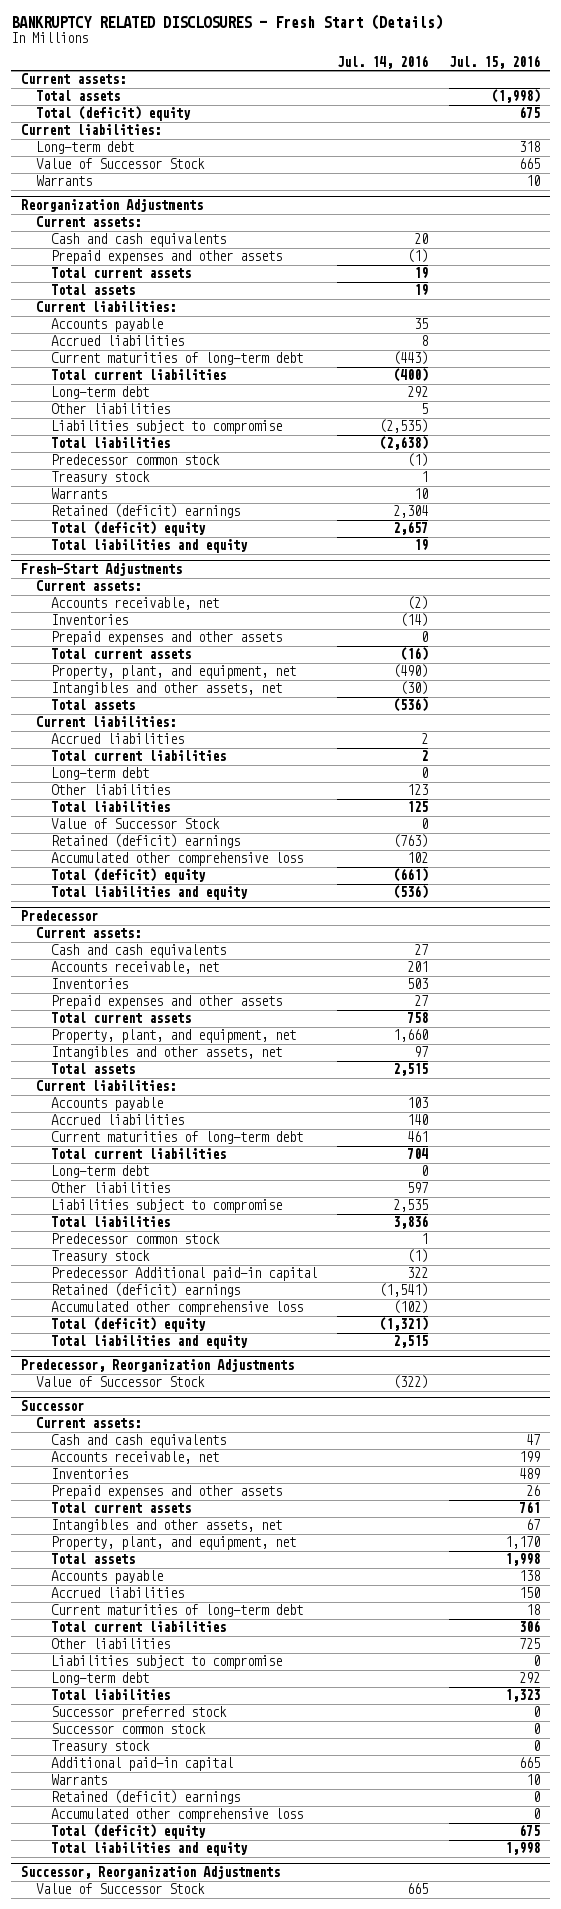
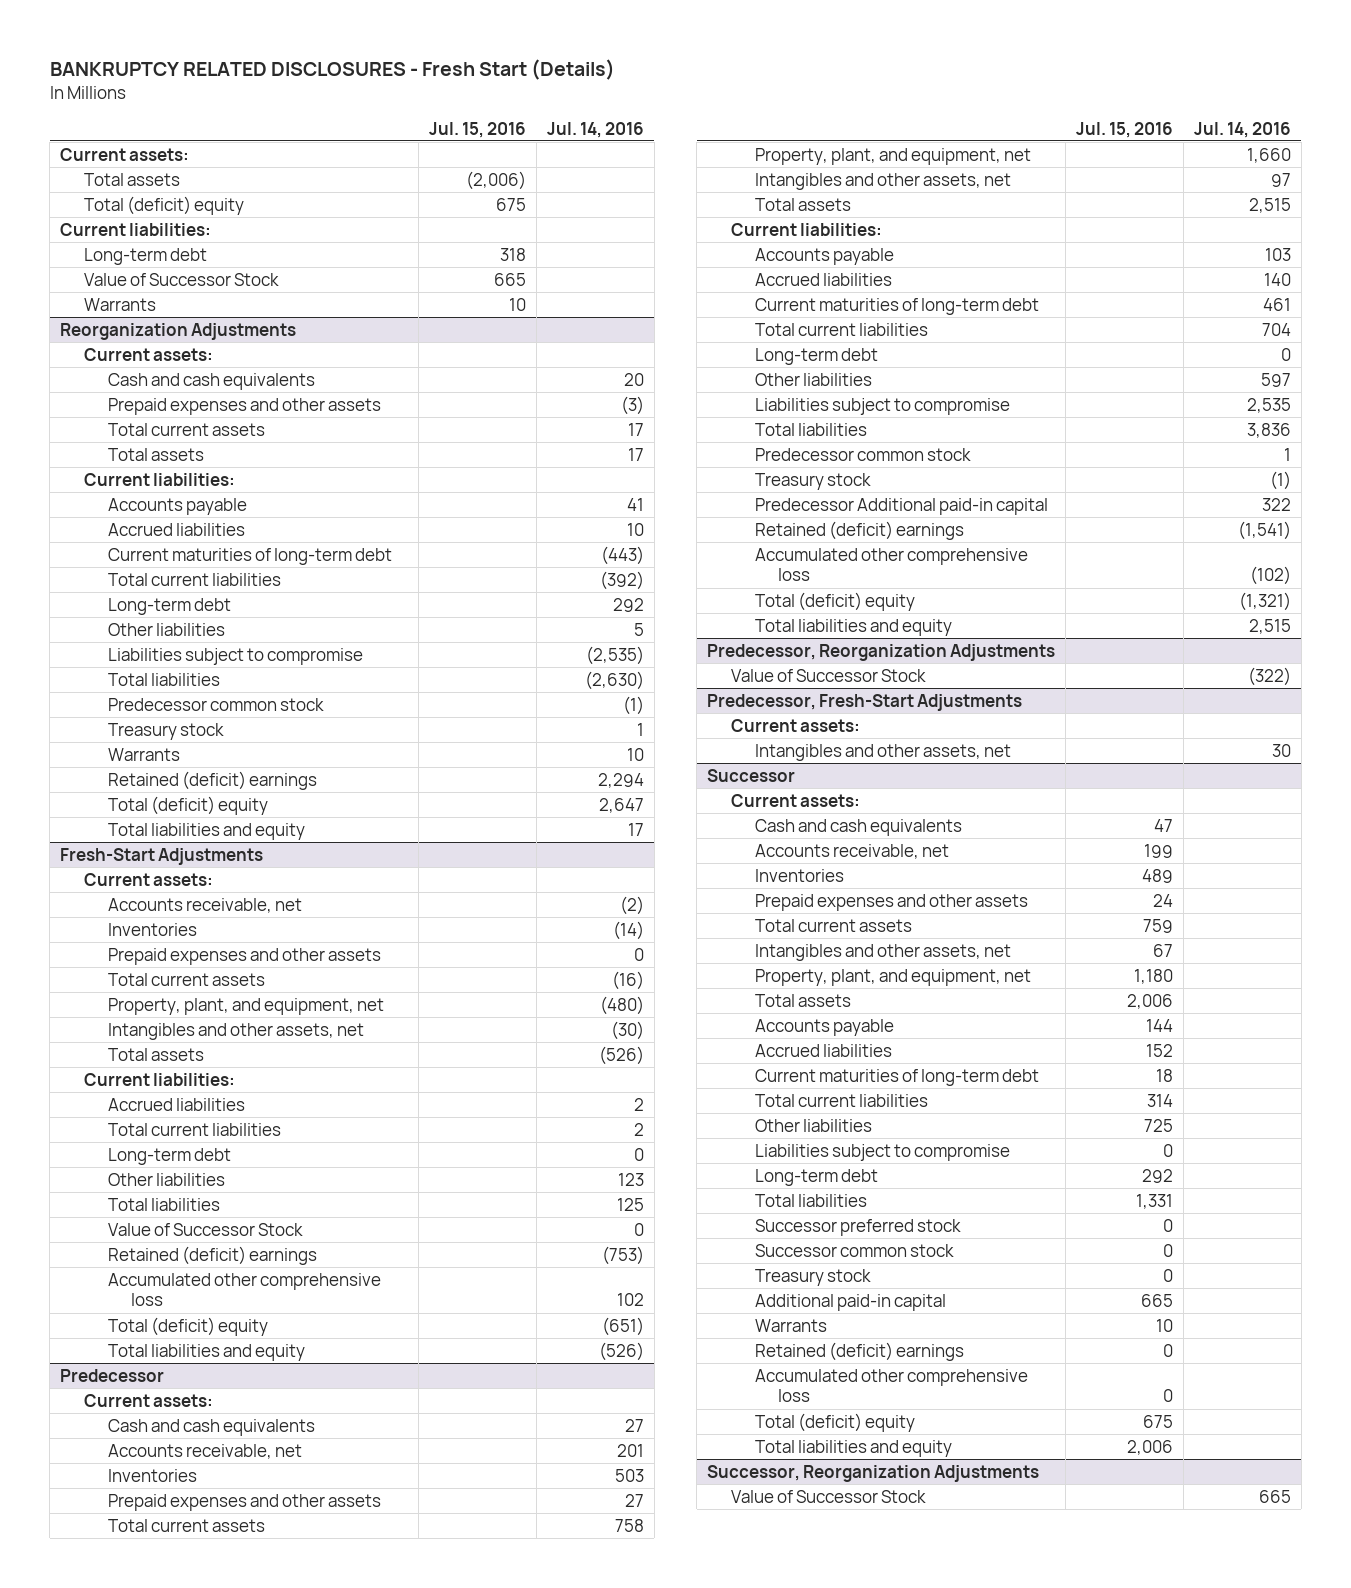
[490,89,540,104] (1,998) -> [466,170,527,190] (2,006)
[407,249,429,264] (1) -> [621,395,645,415] (3)
[414,267,429,280] 19 -> [628,422,645,436] 17
[414,284,429,297] 19 -> [628,447,645,461] 17
[414,318,429,330] 35 -> [627,497,645,511] 41
[421,335,429,347] 8 -> [627,522,645,536] 10
[393,368,429,383] (400) -> [600,570,645,590] (392)
[379,436,429,451] (2,638) -> [585,670,645,690] (2,630)
[393,505,429,519] 2,304 -> [598,772,645,788] 2,294
[393,521,429,536] 2,657 -> [599,797,645,813] 2,647
[414,539,429,552] 19 -> [628,822,645,836] 17
[393,664,429,679] (490) -> [600,995,645,1015] (480)
[393,698,429,713] (536) -> [599,1045,645,1065] (526)
[393,834,429,849] (763) -> [602,1245,645,1265] (753)
[393,868,429,883] (661) -> [602,1316,645,1336] (651)
[393,885,429,900] (536) -> [599,1341,645,1361] (526)
none -> [707,693,1023,711] Predecessor, Fresh-Start Adjustments
none -> [730,718,860,732] Current assets:
none -> [754,743,1011,761] Intangibles and other assets, net
[525,1485,540,1497] 26 -> [1153,893,1174,907] 24
[518,1501,540,1514] 761 -> [1143,918,1174,933] 759
[504,1536,540,1550] 1,170 -> [1134,968,1174,984] 1,180
[504,1553,540,1567] 1,998 -> [1127,993,1174,1009] 2,006
[518,1570,540,1582] 138 -> [1146,1018,1174,1032] 144
[518,1587,540,1599] 150 -> [1146,1043,1174,1057] 152
[518,1620,540,1633] 306 -> [1147,1093,1174,1107] 314
[504,1689,540,1703] 1,323 -> [1136,1193,1174,1209] 1,331
[504,1842,540,1856] 1,998 -> [1127,1439,1174,1455] 2,006

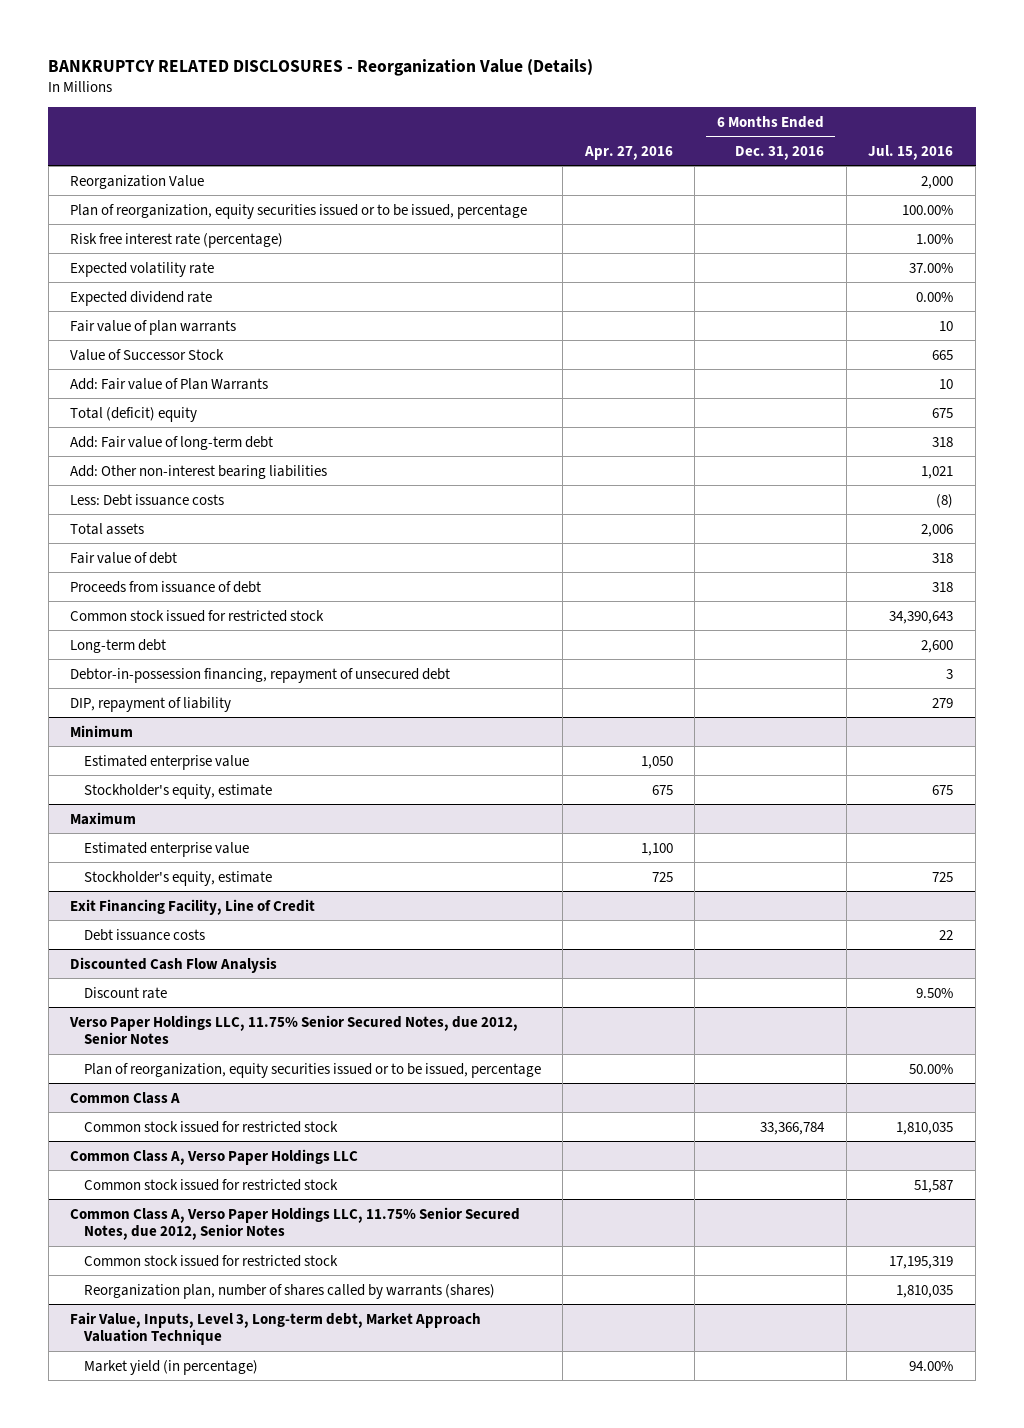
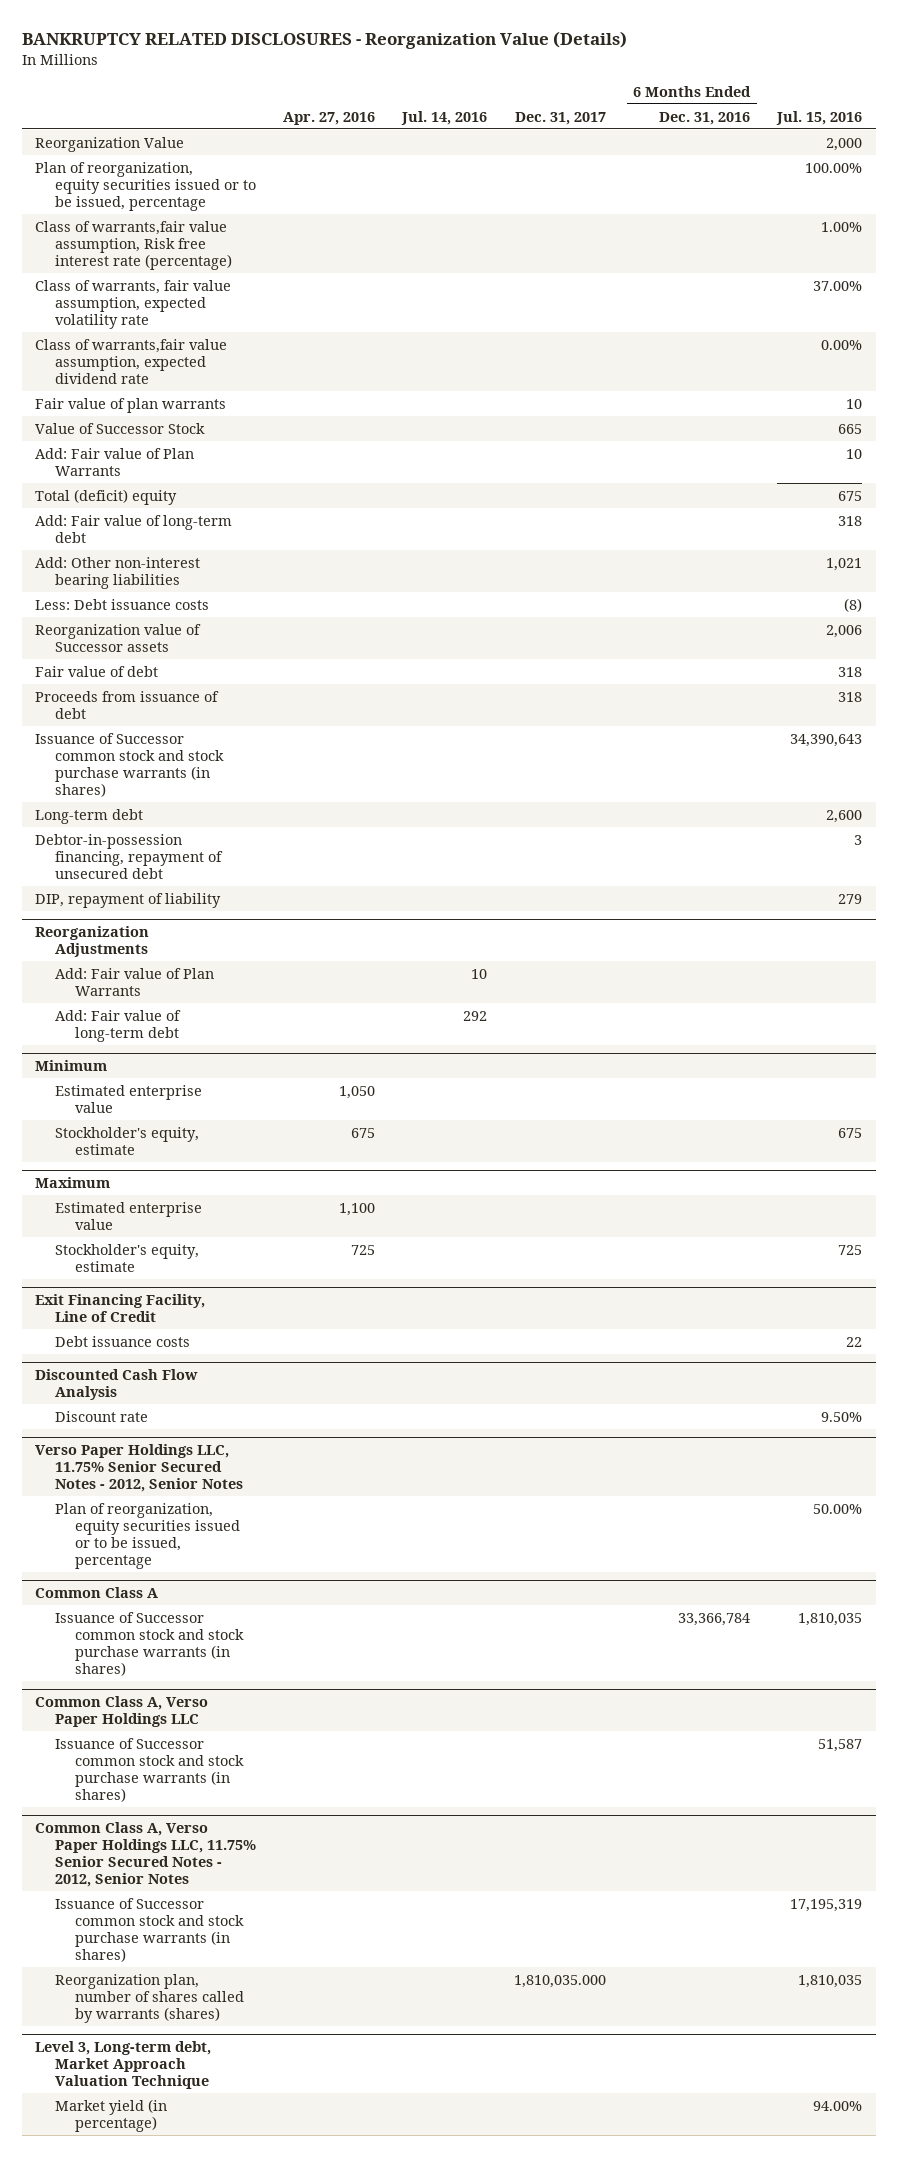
none -> [401,110,488,125] Jul. 14, 2016
none -> [515,111,607,125] Dec. 31, 2017
[70,232,284,248] Risk free interest rate (percentage) -> [35,220,233,270] Class of warrants,fair value assumption, Risk free interest rate (percentage)
[70,261,215,277] Expected volatility rate -> [35,279,232,329] Class of warrants, fair value assumption, expected volatility rate
[70,290,213,306] Expected dividend rate -> [35,338,228,384] Class of warrants,fair value assumption, expected dividend rate
[70,522,145,535] Total assets -> [35,623,202,652] Reorganization value of Successor assets
[70,609,325,622] Common stock issued for restricted stock -> [35,732,225,797] Issuance of Successor common stock and stock purchase warrants (in shares)
none -> [35,926,150,958] Reorganization Adjustments
none -> [55,967,215,996] Add: Fair value of Plan Warrants
none -> [55,1009,182,1042] Add: Fair value of long-term debt
[69,1014,519,1045] Verso Paper Holdings LLC, 11.75% Senior Secured Notes, due 2012, Senior Notes -> [35,1444,244,1493] Verso Paper Holdings LLC, 11.75% Senior Secured Notes - 2012, Senior Notes
[83,1120,338,1133] Common stock issued for restricted stock -> [55,1611,244,1676] Issuance of Successor common stock and stock purchase warrants (in shares)
[83,1178,338,1191] Common stock issued for restricted stock -> [55,1737,244,1802] Issuance of Successor common stock and stock purchase warrants (in shares)
[70,1206,521,1241] Common Class A, Verso Paper Holdings LLC, 11.75% Senior Secured Notes, due 2012, Senior Notes -> [35,1822,257,1888] Common Class A, Verso Paper Holdings LLC, 11.75% Senior Secured Notes - 2012, Senior Notes
[83,1254,338,1267] Common stock issued for restricted stock -> [55,1897,244,1962] Issuance of Successor common stock and stock purchase warrants (in shares)
[70,1311,482,1346] Fair Value, Inputs, Level 3, Long-term debt, Market Approach Valuation Technique -> [35,2041,212,2090] Level 3, Long-term debt, Market Approach Valuation Technique

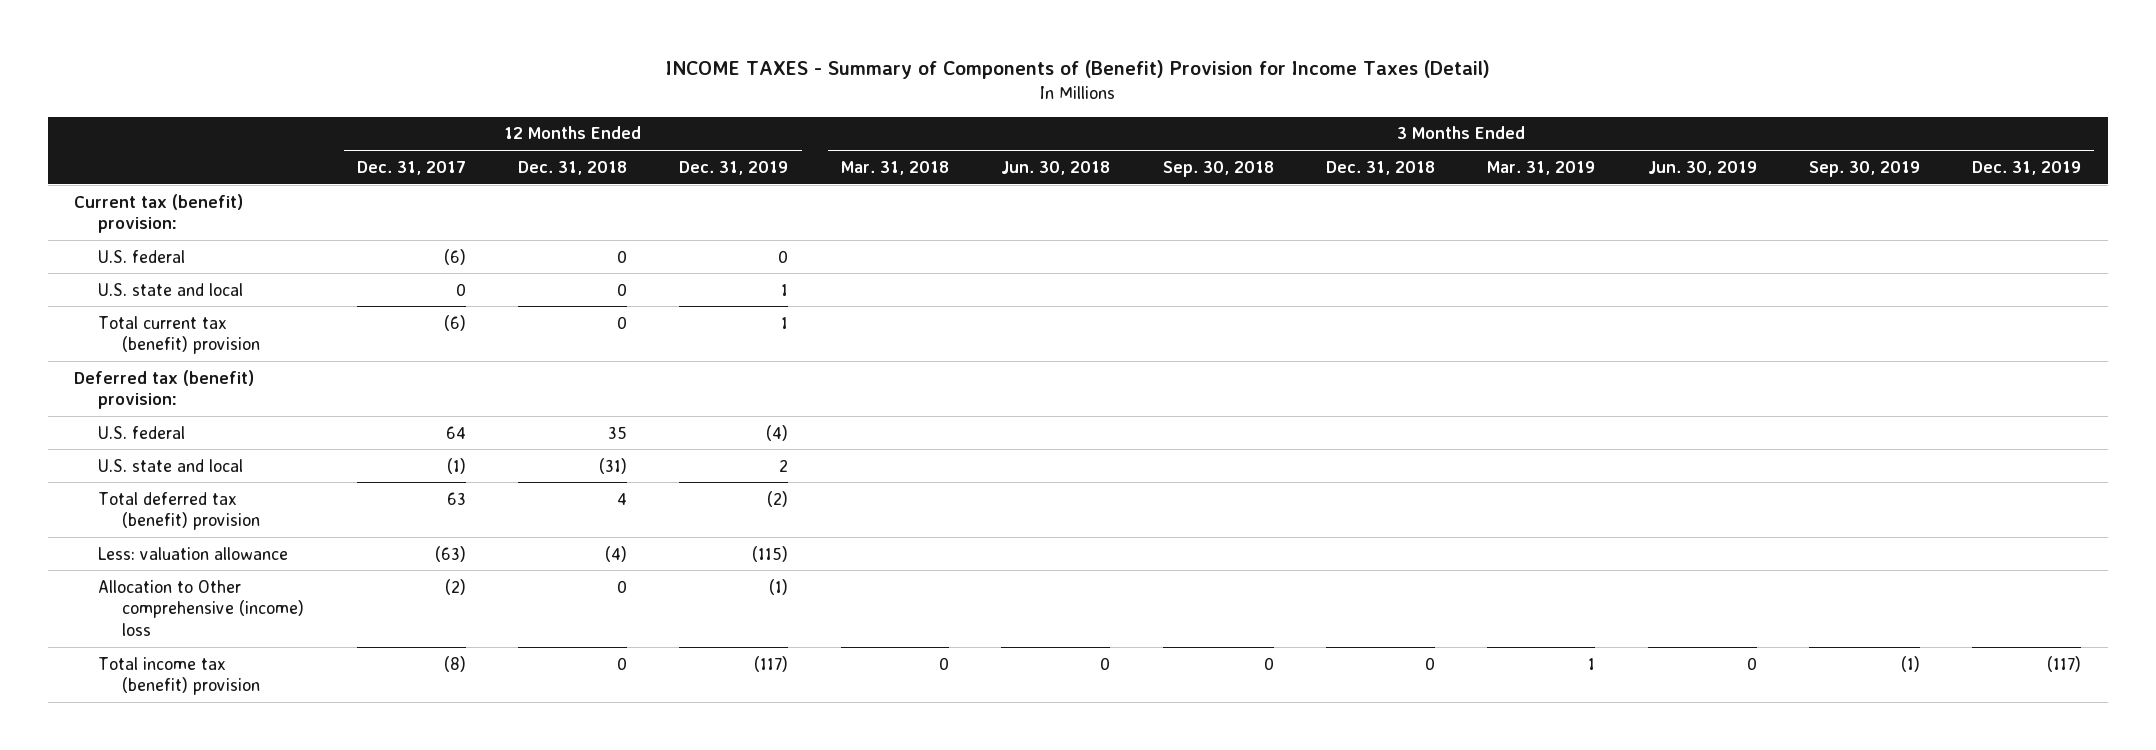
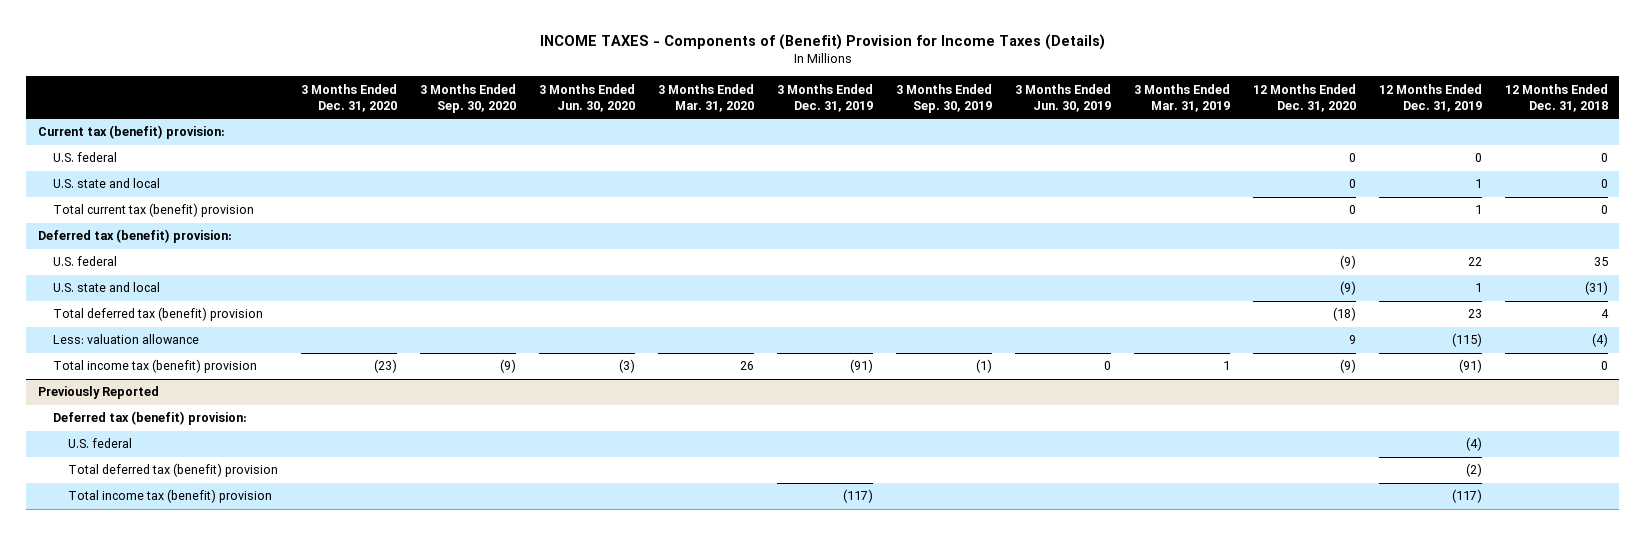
[665,60,1490,80] INCOME TAXES - Summary of Components of (Benefit) Provision for Income Taxes (Detail) -> [539,34,1105,51] INCOME TAXES - Components of (Benefit) Provision for Income Taxes (Details)
[356,160,466,175] Dec. 31, 2017 -> none
[840,160,949,175] Mar. 31, 2018 -> none
[1001,160,1111,175] Jun. 30, 2018 -> none
[1162,160,1274,177] Sep. 30, 2018 -> none
[1325,160,1435,175] Dec. 31, 2018 -> none
none -> [300,83,397,112] 3 Months Ended Dec. 31, 2020
none -> [419,83,516,113] 3 Months Ended Sep. 30, 2020
none -> [538,83,635,112] 3 Months Ended Jun. 30, 2020
none -> [657,83,754,112] 3 Months Ended Mar. 31, 2020
none -> [1252,83,1356,112] 12 Months Ended Dec. 31, 2020
[766,424,789,441] (4) -> [1467,257,1482,267] 22
[779,458,789,472] 2 -> [1474,283,1482,293] 1
[767,490,789,507] (2) -> [1467,309,1482,319] 23
[98,579,305,637] Allocation to Other comprehensive (income) loss -> none
[754,655,789,672] (117) -> [1458,359,1482,374] (91)
[2047,655,2082,672] (117) -> [849,359,873,374] (91)
none -> [37,386,159,400] Previously Reported
none -> [52,411,247,426] Deferred tax (benefit) provision:
none -> [67,438,132,449] U.S. federal
none -> [67,463,278,478] Total deferred tax (benefit) provision
none -> [67,489,272,504] Total income tax (benefit) provision

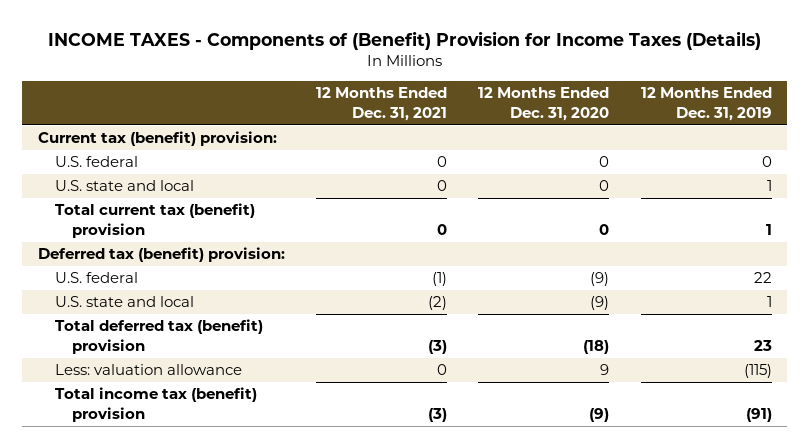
[300,83,397,112] 3 Months Ended Dec. 31, 2020 -> none
[419,83,516,113] 3 Months Ended Sep. 30, 2020 -> none
[538,83,635,112] 3 Months Ended Jun. 30, 2020 -> none
[657,83,754,112] 3 Months Ended Mar. 31, 2020 -> none
[776,83,873,112] 3 Months Ended Dec. 31, 2019 -> none
[895,83,992,113] 3 Months Ended Sep. 30, 2019 -> none
[1014,83,1111,112] 3 Months Ended Jun. 30, 2019 -> none
[1133,83,1230,112] 3 Months Ended Mar. 31, 2019 -> none
[1504,83,1608,112] 12 Months Ended Dec. 31, 2018 -> none
none -> [316,87,448,122] 12 Months Ended Dec. 31, 2021
[37,386,159,400] Previously Reported -> none
[52,411,247,426] Deferred tax (benefit) provision: -> none
[67,438,132,449] U.S. federal -> none
[67,463,278,478] Total deferred tax (benefit) provision -> none
[67,489,272,504] Total income tax (benefit) provision -> none

